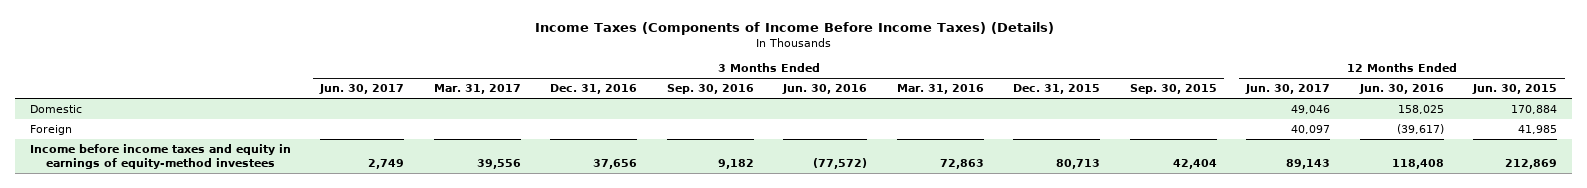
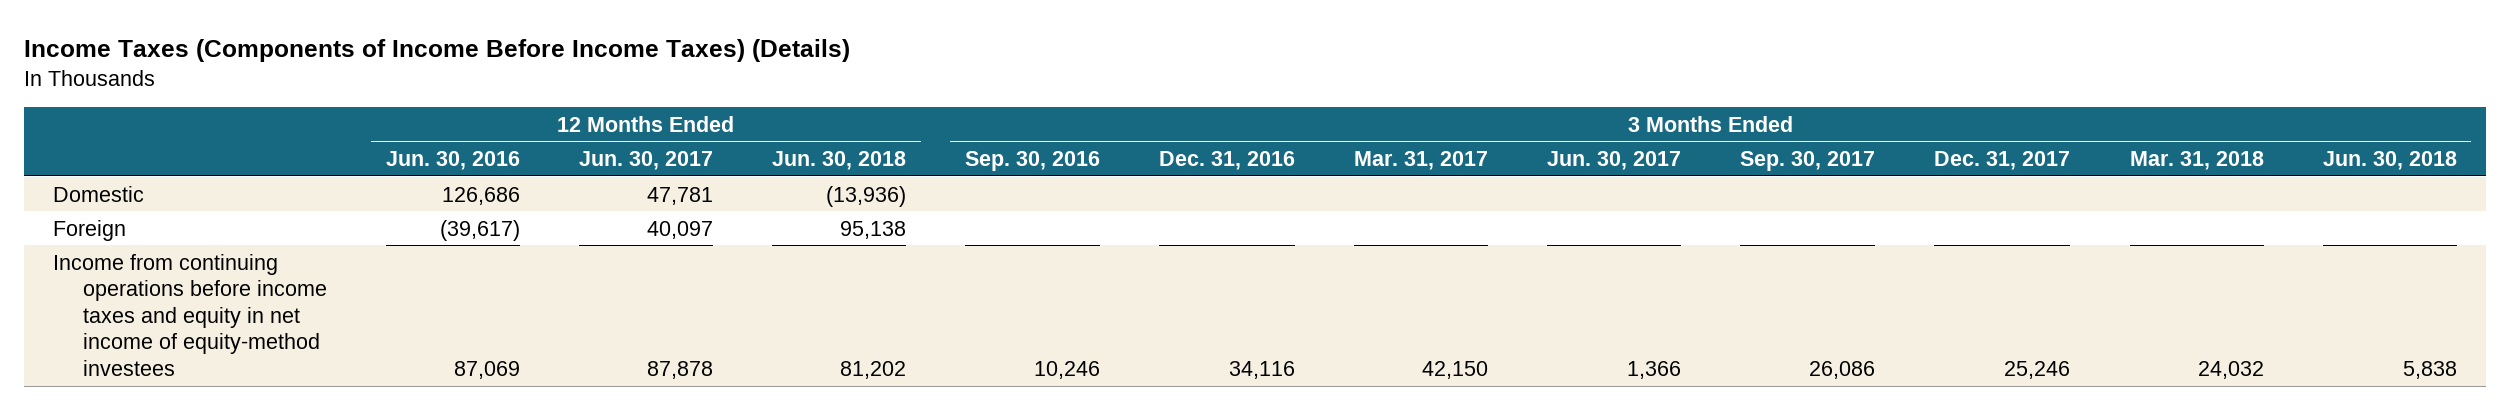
[782,84,868,95] Jun. 30, 2016 -> none
[896,84,984,95] Mar. 31, 2016 -> none
[1013,84,1101,95] Dec. 31, 2015 -> none
[1129,84,1217,95] Sep. 30, 2015 -> none
[1472,84,1558,95] Jun. 30, 2015 -> none
none -> [772,150,907,170] Jun. 30, 2018
none -> [1740,150,1876,171] Sep. 30, 2017
none -> [1934,150,2071,170] Dec. 31, 2017
none -> [2129,150,2264,170] Mar. 31, 2018
none -> [2322,150,2457,170] Jun. 30, 2018
[1291,105,1331,115] 49,046 -> [647,186,714,205] 47,781
[1397,105,1444,115] 158,025 -> [441,186,520,205] 126,686
[29,144,291,170] Income before income taxes and equity in earnings of equity-method investees -> [53,253,327,376] Income from continuing operations before income taxes and equity in net income of equity-method investees
[368,159,405,170] 2,749 -> [1627,360,1682,379] 1,366
[476,159,521,170] 39,556 -> [1422,360,1489,379] 42,150
[593,159,638,170] 37,656 -> [1229,360,1296,379] 34,116
[717,159,754,170] 9,182 -> [1034,360,1101,379] 10,246
[1286,159,1331,170] 89,143 -> [647,360,714,379] 87,878
[1391,159,1444,170] 118,408 -> [453,360,520,379] 87,069

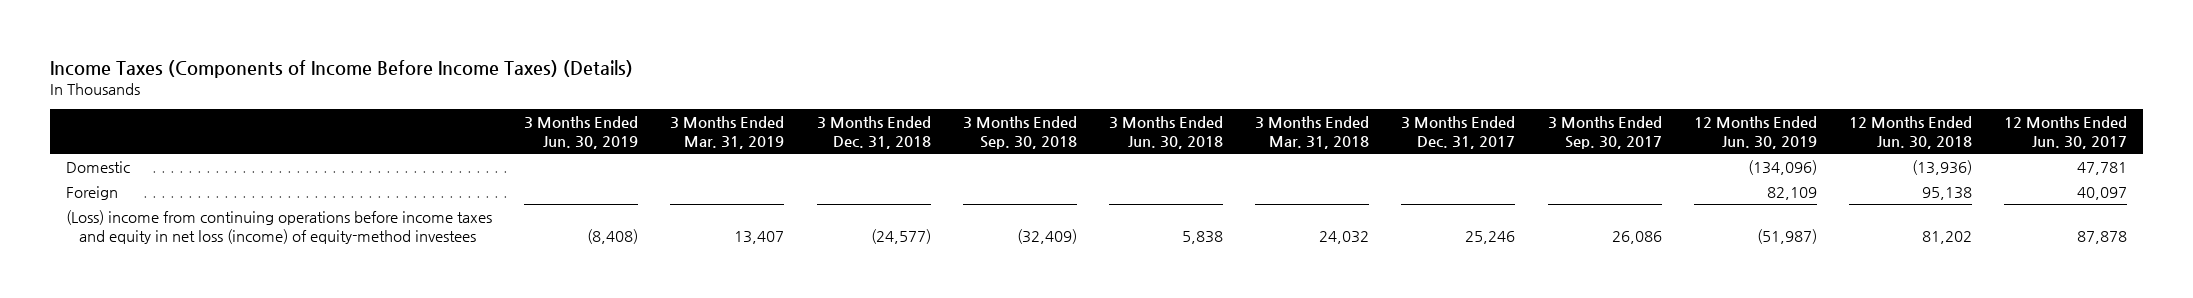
[385,150,520,170] Jun. 30, 2016 -> none
[965,150,1101,171] Sep. 30, 2016 -> none
[1159,150,1296,170] Dec. 31, 2016 -> none
[1354,150,1489,170] Mar. 31, 2017 -> none
[1547,150,1682,170] Jun. 30, 2017 -> none
none -> [524,116,639,150] 3 Months Ended Jun. 30, 2019
none -> [670,116,785,150] 3 Months Ended Mar. 31, 2019
none -> [816,116,931,150] 3 Months Ended Dec. 31, 2018
none -> [962,116,1077,150] 3 Months Ended Sep. 30, 2018
none -> [1693,116,1817,150] 12 Months Ended Jun. 30, 2019
[53,253,327,376] Income from continuing operations before income taxes and equity in net income of equity-method investees -> [66,209,493,244] (Loss) income from continuing operations before income taxes and equity in net loss (income) of equity-method investees

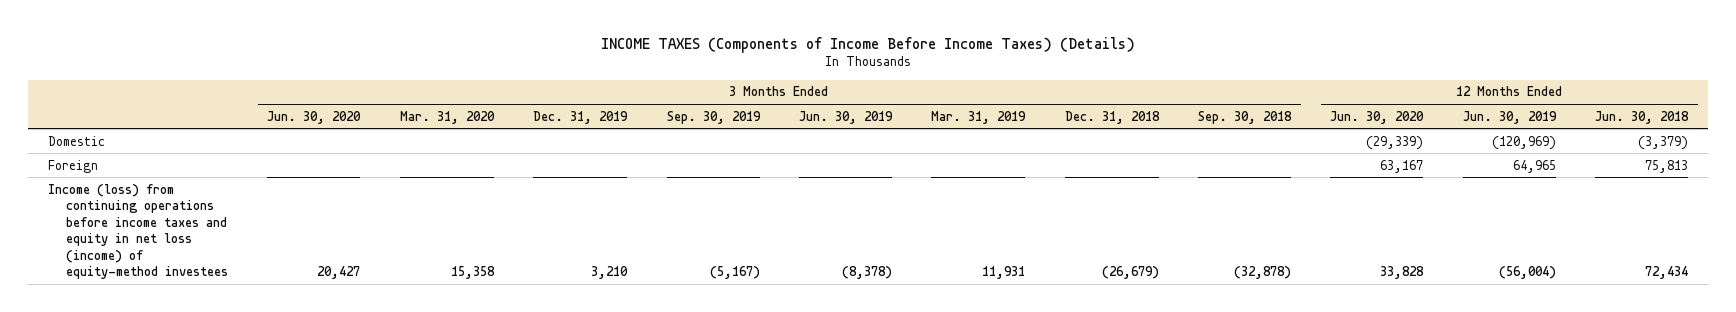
[50,59,634,78] Income Taxes (Components of Income Before Income Taxes) (Details) -> [600,36,1135,53] INCOME TAXES (Components of Income Before Income Taxes) (Details)
[1109,116,1224,150] 3 Months Ended Jun. 30, 2018 -> none
[1255,116,1370,150] 3 Months Ended Mar. 31, 2018 -> none
[1401,116,1516,150] 3 Months Ended Dec. 31, 2017 -> none
[1547,116,1662,150] 3 Months Ended Sep. 30, 2017 -> none
[2004,116,2128,150] 12 Months Ended Jun. 30, 2017 -> none
none -> [267,110,362,124] Jun. 30, 2020
none -> [399,110,495,124] Mar. 31, 2020
none -> [533,110,629,124] Dec. 31, 2019
none -> [666,110,761,124] Sep. 30, 2019
none -> [1330,110,1425,124] Jun. 30, 2020
[1747,159,1817,175] (134,096) -> [1491,135,1556,150] (120,969)
[1911,159,1972,175] (13,936) -> [1638,135,1689,150] (3,379)
[1766,186,1817,200] 82,109 -> [1512,159,1556,173] 64,965
[1921,186,1972,200] 95,138 -> [1645,159,1689,173] 75,813
[66,209,493,244] (Loss) income from continuing operations before income taxes and equity in net loss (income) of equity-method investees -> [47,183,229,280] Income (loss) from continuing operations before income taxes and equity in net loss (income) of equity-method investees
[587,228,639,244] (8,408) -> [841,266,892,280] (8,378)
[734,230,785,244] 13,407 -> [982,266,1026,280] 11,931
[870,228,931,244] (24,577) -> [1101,266,1159,280] (26,679)
[1016,228,1077,244] (32,409) -> [1234,266,1292,280] (32,878)
[1756,228,1817,244] (51,987) -> [1498,266,1556,280] (56,004)
[1921,230,1972,244] 81,202 -> [1645,266,1689,280] 72,434

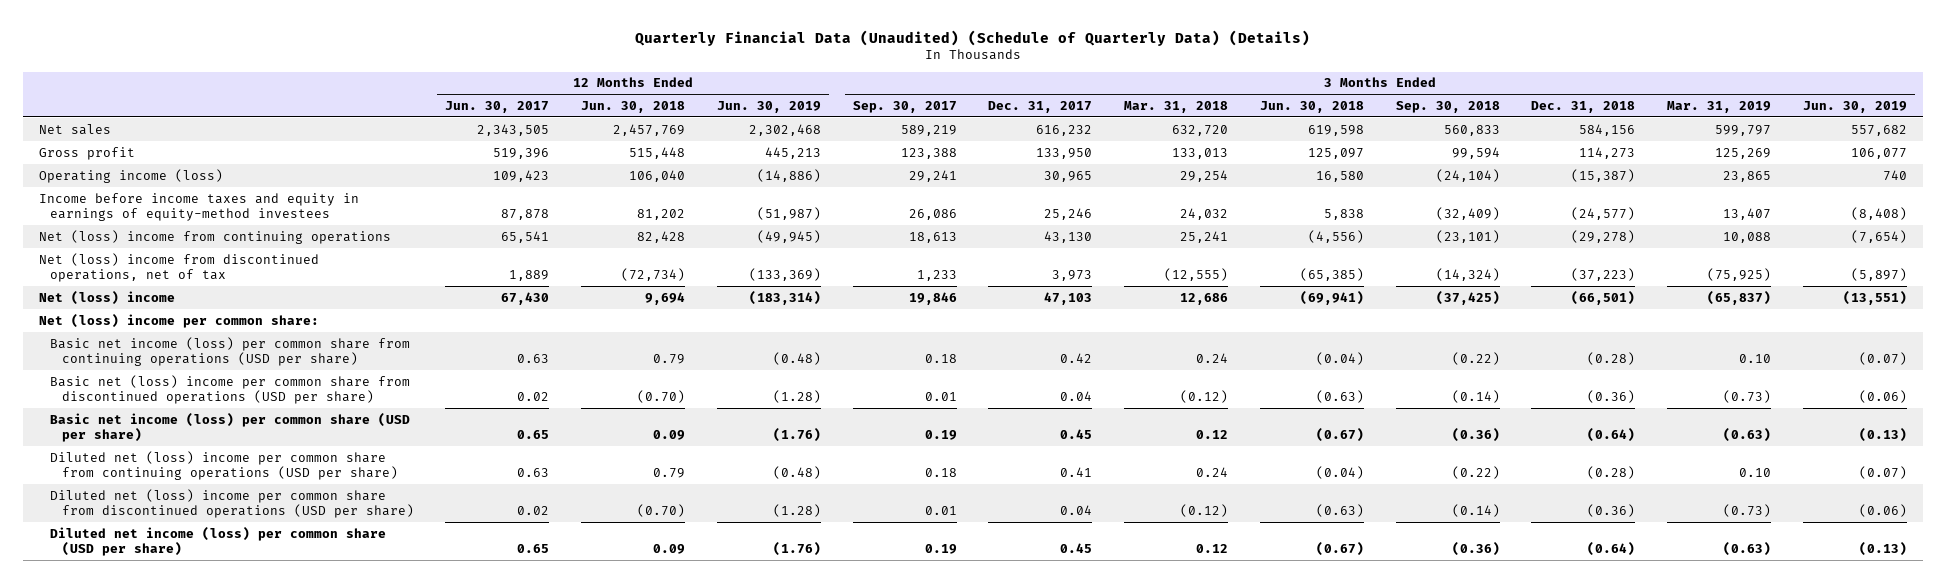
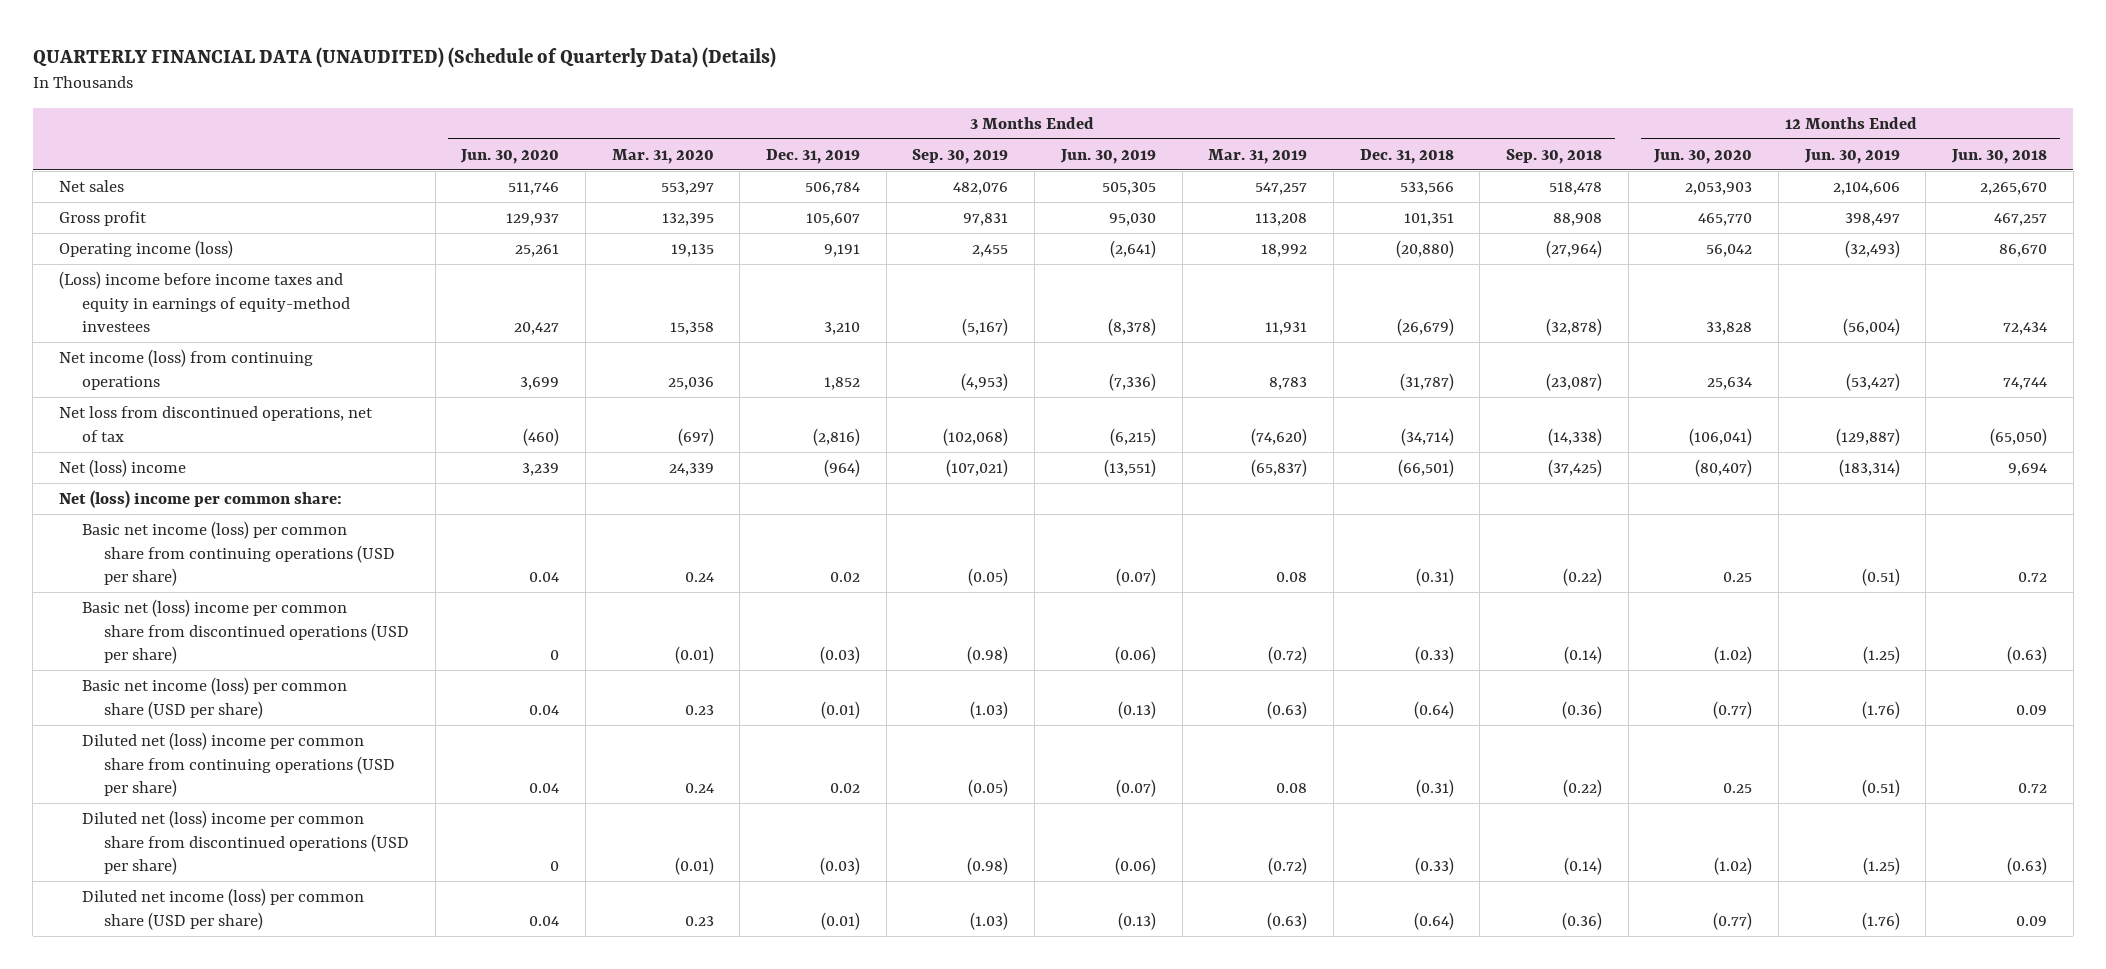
[634,29,1310,46] Quarterly Financial Data (Unaudited) (Schedule of Quarterly Data) (Details) -> [32,46,776,68] QUARTERLY FINANCIAL DATA (UNAUDITED) (Schedule of Quarterly Data) (Details)
[445,100,550,113] Jun. 30, 2017 -> none
[852,100,957,113] Sep. 30, 2017 -> none
[988,100,1093,113] Dec. 31, 2017 -> none
[1124,100,1229,113] Mar. 31, 2018 -> none
[1259,100,1364,113] Jun. 30, 2018 -> none
none -> [460,148,560,164] Jun. 30, 2020
none -> [611,148,714,164] Mar. 31, 2020
none -> [766,148,861,164] Dec. 31, 2019
none -> [912,148,1009,164] Sep. 30, 2019
none -> [1653,148,1753,164] Jun. 30, 2020
[613,123,686,136] 2,457,769 -> [1980,181,2048,195] 2,265,670
[748,123,821,136] 2,302,468 -> [1832,181,1900,195] 2,104,606
[1443,124,1500,136] 560,833 -> [1548,181,1602,195] 518,478
[1579,123,1636,136] 584,156 -> [1399,181,1454,195] 533,566
[1714,124,1771,136] 599,797 -> [1255,181,1308,195] 547,257
[1850,124,1907,136] 557,682 -> [1101,181,1156,195] 505,305
[629,146,686,159] 515,448 -> [1994,212,2048,226] 467,257
[764,146,821,159] 445,213 -> [1844,212,1900,226] 398,497
[1451,146,1500,159] 99,594 -> [1552,212,1602,226] 88,908
[1579,146,1636,159] 114,273 -> [1403,212,1454,226] 101,351
[1714,147,1771,159] 125,269 -> [1255,212,1308,226] 113,208
[1850,147,1907,159] 106,077 -> [1108,212,1156,226] 95,030
[629,169,686,182] 106,040 -> [1999,243,2048,257] 86,670
[756,168,821,182] (14,886) -> [1844,239,1900,258] (32,493)
[1435,168,1500,182] (24,104) -> [1545,239,1602,258] (27,964)
[1571,168,1636,182] (15,387) -> [1395,239,1454,258] (20,880)
[1722,170,1771,182] 23,865 -> [1261,243,1308,257] 18,992
[1882,169,1907,181] 740 -> [1109,239,1156,258] (2,641)
[39,192,360,222] Income before income taxes and equity in earnings of equity-method investees -> [59,270,350,333] (Loss) income before income taxes and equity in earnings of equity-method investees
[637,209,686,221] 81,202 -> [2003,322,2048,336] 72,434
[756,207,821,221] (51,987) -> [1842,318,1900,337] (56,004)
[1435,207,1500,221] (32,409) -> [1545,318,1602,337] (32,878)
[1571,207,1636,221] (24,577) -> [1396,318,1454,337] (26,679)
[1722,208,1771,221] 13,407 -> [1265,322,1308,336] 11,931
[1850,207,1907,221] (8,408) -> [1107,318,1156,337] (8,378)
[39,229,392,244] Net (loss) income from continuing operations -> [59,348,314,390] Net income (loss) from continuing operations
[637,230,686,243] 82,428 -> [2003,376,2048,390] 74,744
[756,229,821,243] (49,945) -> [1845,372,1900,391] (53,427)
[1435,229,1500,243] (23,101) -> [1545,372,1602,391] (23,087)
[1571,229,1636,243] (29,278) -> [1399,372,1454,391] (31,787)
[1722,231,1771,243] 10,088 -> [1269,376,1308,390] 8,783
[1850,229,1907,243] (7,654) -> [1108,372,1156,391] (7,336)
[39,252,320,283] Net (loss) income from discontinued operations, net of tax -> [59,405,374,442] Net loss from discontinued operations, net of tax
[621,268,686,282] (72,734) -> [1990,427,2048,446] (65,050)
[748,268,821,282] (133,369) -> [1835,427,1900,446] (129,887)
[1435,268,1500,282] (14,324) -> [1547,427,1602,446] (14,338)
[1571,268,1636,282] (37,223) -> [1400,427,1454,446] (34,714)
[1706,268,1771,282] (75,925) -> [1251,427,1308,446] (74,620)
[1850,268,1907,282] (5,897) -> [1109,427,1156,446] (6,215)
[653,354,686,365] 0.79 -> [2018,572,2048,583] 0.72
[772,352,821,366] (0.48) -> [1861,568,1900,587] (0.51)
[1587,352,1636,366] (0.28) -> [1415,568,1454,587] (0.31)
[1738,354,1771,364] 0.10 -> [1276,572,1308,583] 0.08
[637,390,686,404] (0.70) -> [2007,646,2048,665] (0.63)
[772,390,821,404] (1.28) -> [1862,646,1900,665] (1.25)
[1587,390,1636,404] (0.36) -> [1414,646,1454,665] (0.33)
[1722,390,1771,404] (0.73) -> [1268,646,1308,665] (0.72)
[653,468,686,479] 0.79 -> [2018,783,2048,794] 0.72
[772,466,821,480] (0.48) -> [1861,779,1900,798] (0.51)
[1587,466,1636,480] (0.28) -> [1415,779,1454,798] (0.31)
[1738,468,1771,478] 0.10 -> [1276,783,1308,794] 0.08
[637,504,686,518] (0.70) -> [2007,857,2048,876] (0.63)
[772,504,821,518] (1.28) -> [1862,857,1900,876] (1.25)
[1587,504,1636,518] (0.36) -> [1414,857,1454,876] (0.33)
[1722,504,1771,518] (0.73) -> [1268,857,1308,876] (0.72)

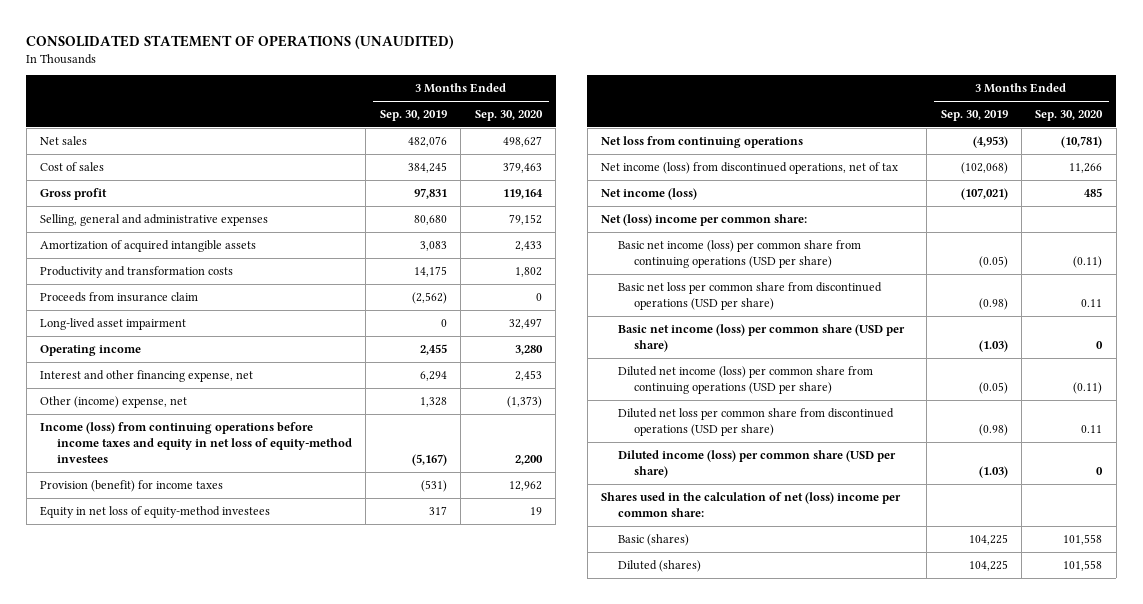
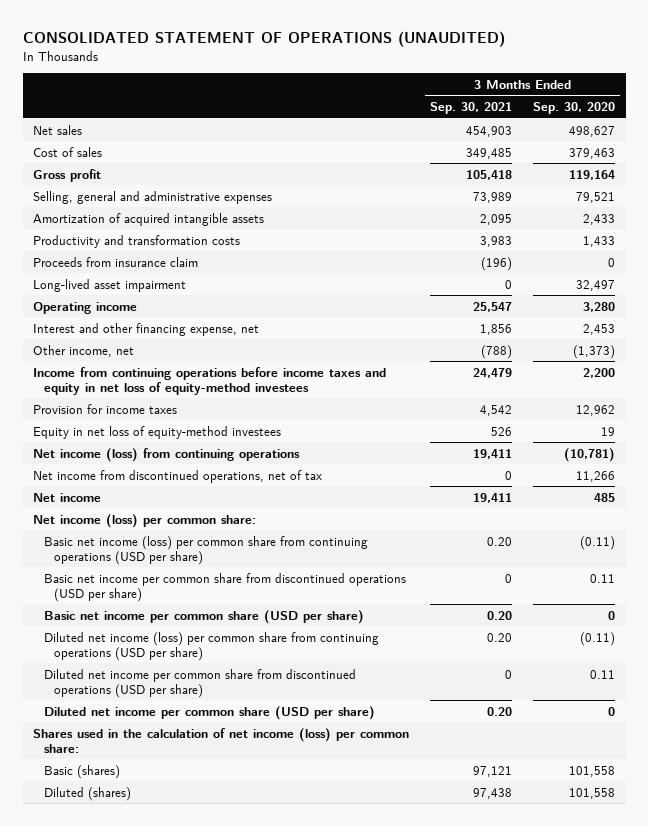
[379,110,447,122] Sep. 30, 2019 -> none
none -> [430,102,513,115] Sep. 30, 2021
[508,213,542,225] 79,152 -> [576,191,616,203] 79,521
[514,266,542,277] 1,802 -> [583,235,616,247] 1,433
[40,395,188,408] Other (income) expense, net -> [33,344,135,357] Other income, net
[40,421,352,464] Income (loss) from continuing operations before income taxes and equity in net loss of equity-method investees -> [33,366,387,395] Income from continuing operations before income taxes and equity in net loss of equity-method investees
[40,479,224,492] Provision (benefit) for income taxes -> [33,403,178,414] Provision for income taxes
[600,135,803,148] Net loss from continuing operations -> [33,447,301,462] Net income (loss) from continuing operations
[600,161,898,174] Net income (loss) from discontinued operations, net of tax -> [33,469,323,483] Net income from discontinued operations, net of tax
[600,187,697,200] Net income (loss) -> [33,492,102,502] Net income
[600,213,807,226] Net (loss) income per common share: -> [33,513,257,528] Net income (loss) per common share:
[617,281,882,311] Basic net loss per common share from discontinued operations (USD per share) -> [43,572,406,602] Basic net income per common share from discontinued operations (USD per share)
[617,323,905,353] Basic net income (loss) per common share (USD per share) -> [43,609,364,624] Basic net income per common share (USD per share)
[617,407,894,437] Diluted net loss per common share from discontinued operations (USD per share) -> [43,668,356,698] Diluted net income per common share from discontinued operations (USD per share)
[617,449,896,479] Diluted income (loss) per common share (USD per share) -> [43,705,375,720] Diluted net income per common share (USD per share)
[600,491,901,518] Shares used in the calculation of net (loss) income per common share: -> [33,727,410,753] Shares used in the calculation of net income (loss) per common share:

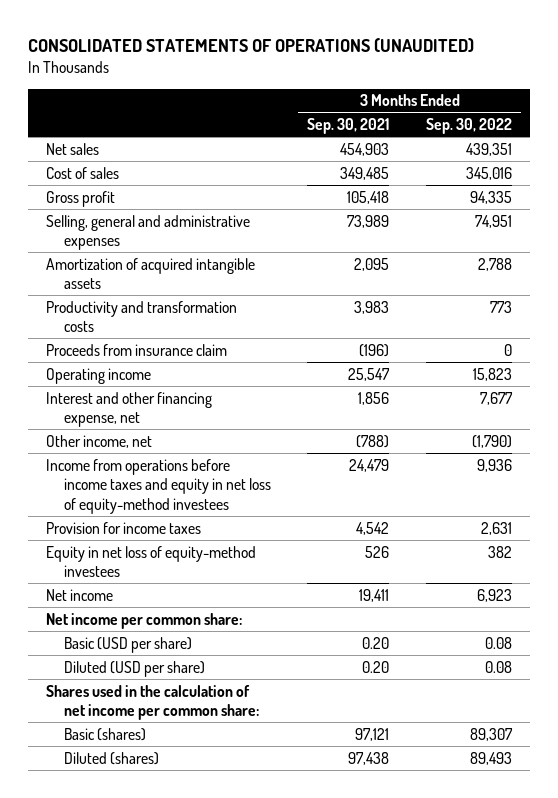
[22,31,505,48] CONSOLIDATED STATEMENT OF OPERATIONS (UNAUDITED) -> [28,38,475,54] CONSOLIDATED STATEMENTS OF OPERATIONS (UNAUDITED)
[533,102,616,115] Sep. 30, 2020 -> none
none -> [425,118,512,135] Sep. 30, 2022
[33,278,187,292] Long-lived asset impairment -> none
[33,366,387,395] Income from continuing operations before income taxes and equity in net loss of equity-method investees -> [46,458,271,514] Income from operations before income taxes and equity in net loss of equity-method investees
[33,447,301,462] Net income (loss) from continuing operations -> none
[33,469,323,483] Net income from discontinued operations, net of tax -> none
[43,535,368,565] Basic net income (loss) per common share from continuing operations (USD per share) -> none
[43,572,406,602] Basic net income per common share from discontinued operations (USD per share) -> none
[43,631,379,661] Diluted net income (loss) per common share from continuing operations (USD per share) -> none
[43,668,356,698] Diluted net income per common share from discontinued operations (USD per share) -> none
[33,513,257,528] Net income (loss) per common share: -> [46,612,243,629] Net income per common share:
[43,609,364,624] Basic net income per common share (USD per share) -> [63,636,192,653] Basic (USD per share)
[43,705,375,720] Diluted net income per common share (USD per share) -> [63,660,205,677] Diluted (USD per share)
[33,727,410,753] Shares used in the calculation of net income (loss) per common share: -> [46,684,259,721] Shares used in the calculation of net income per common share:

